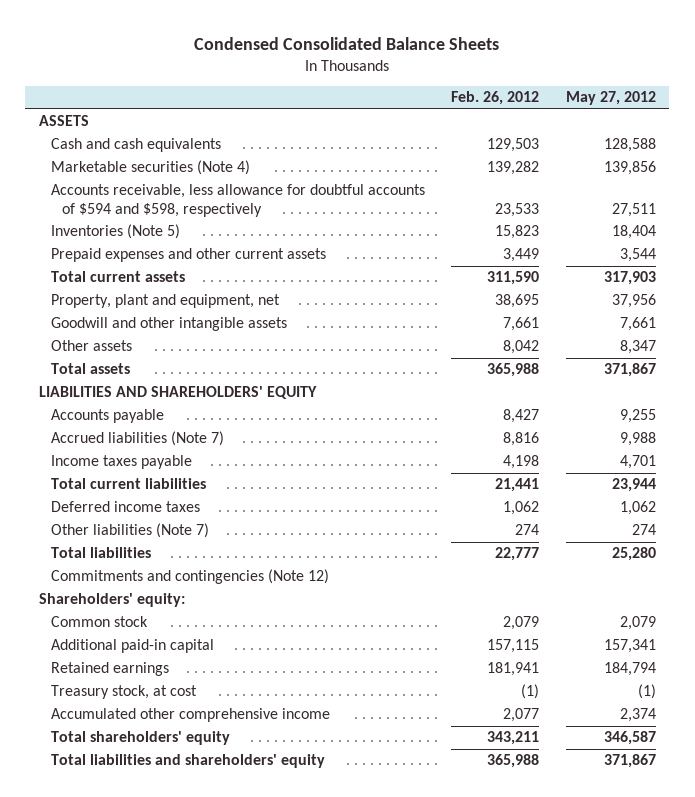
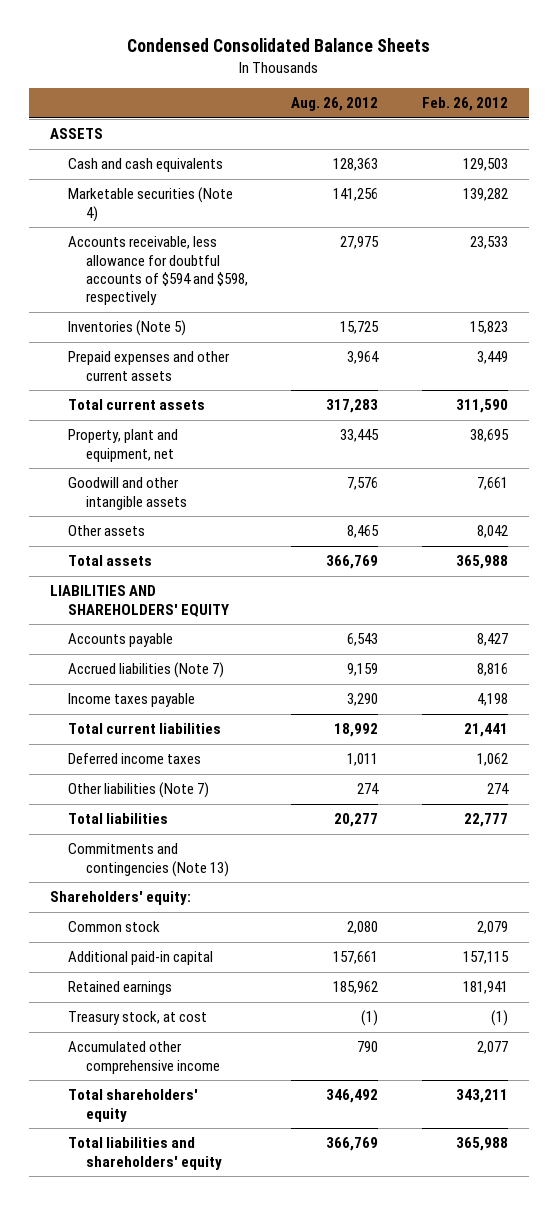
[565,91,656,106] May 27, 2012 -> none
none -> [291,97,379,112] Aug. 26, 2012
[50,569,329,585] Commitments and contingencies (Note 12) -> [68,843,230,877] Commitments and contingencies (Note 13)

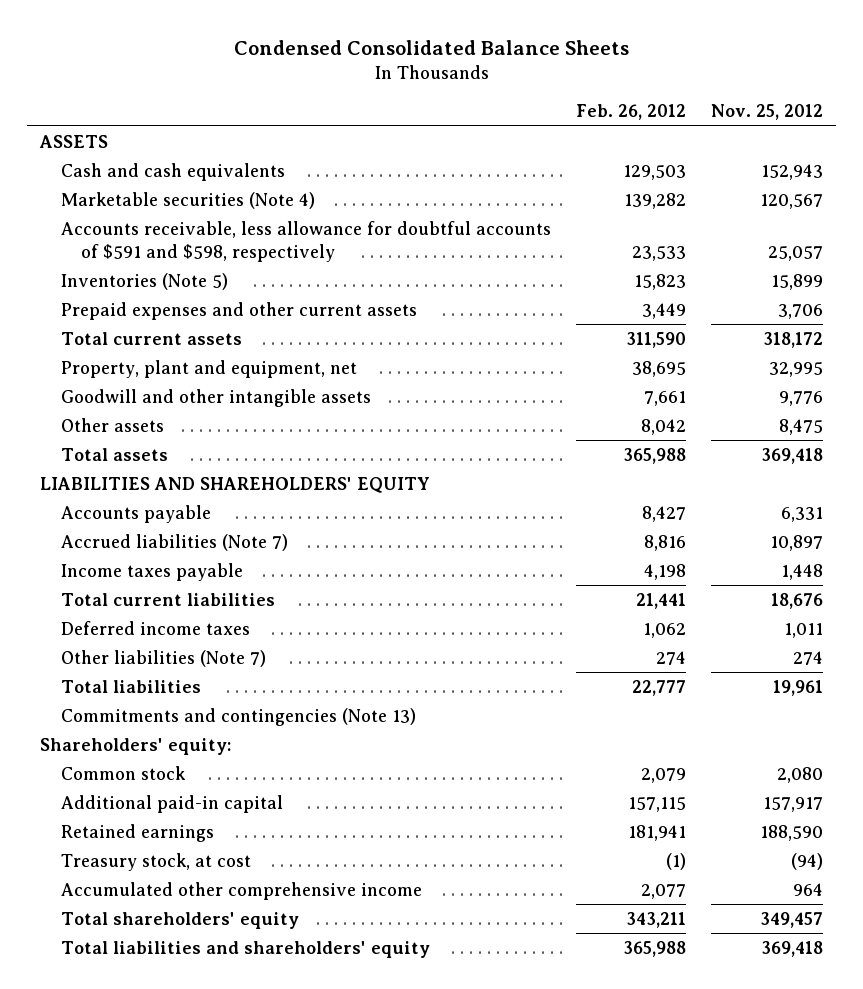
[291,97,379,112] Aug. 26, 2012 -> none
none -> [711,104,824,121] Nov. 25, 2012
[68,236,249,306] Accounts receivable, less allowance for doubtful accounts of $594 and $598, respectively -> [60,220,551,262] Accounts receivable, less allowance for doubtful accounts of $591 and $598, respectively

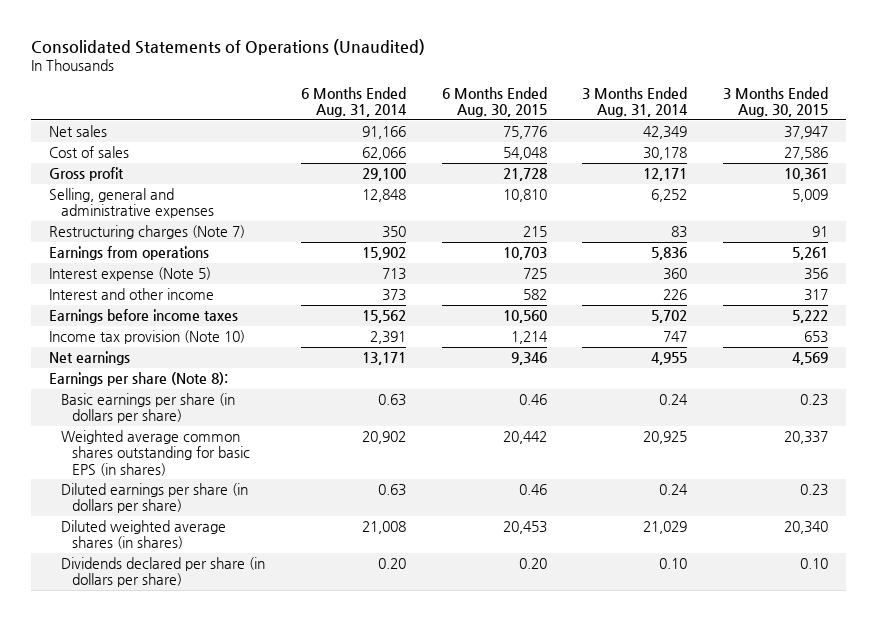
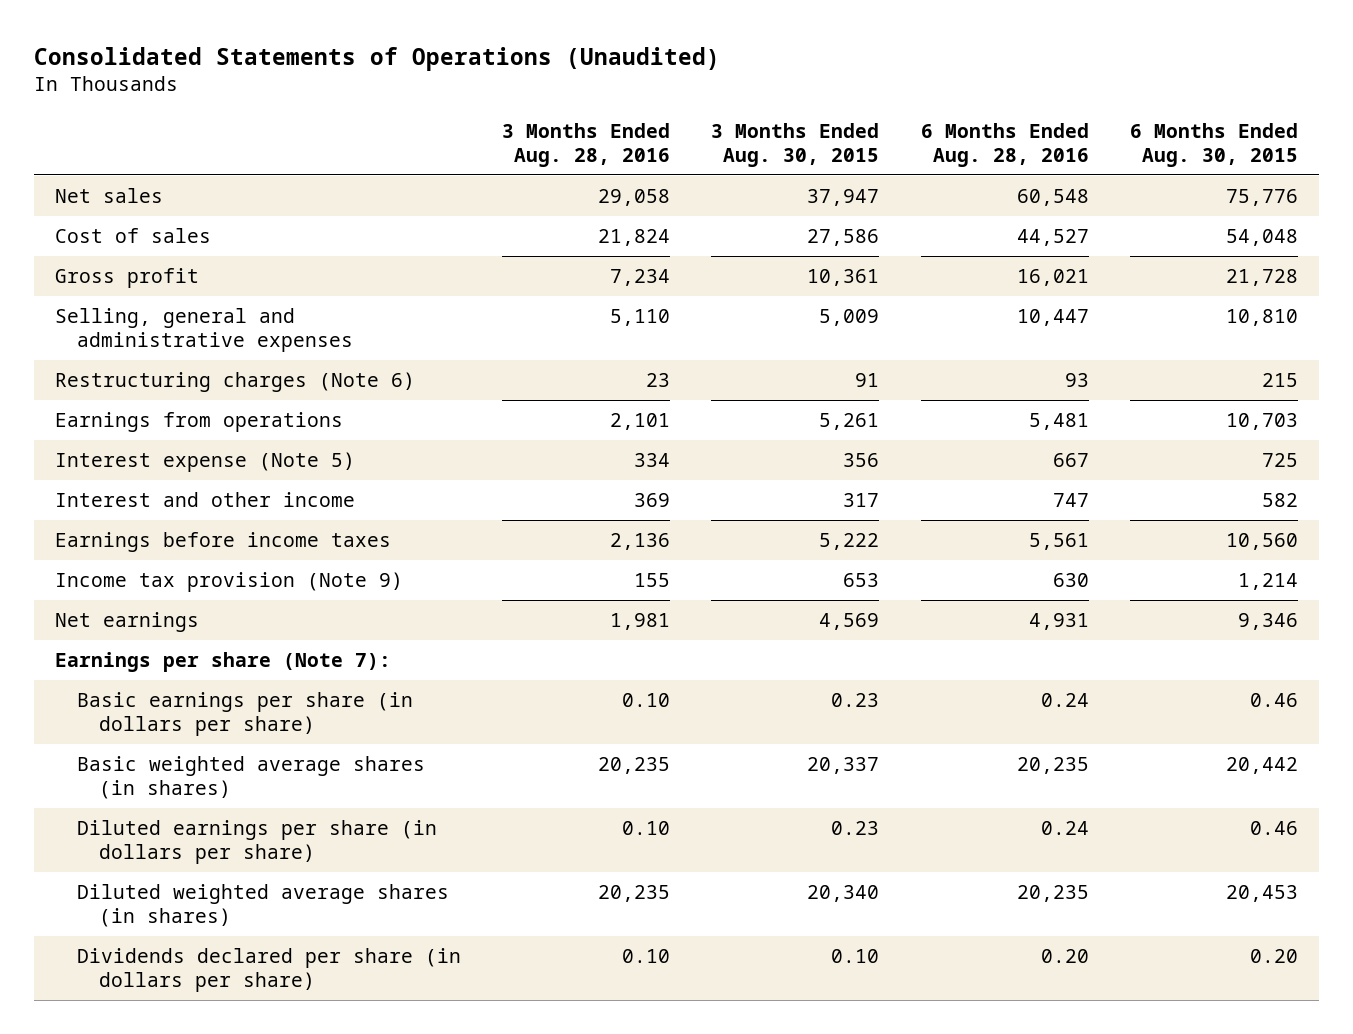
[300,86,407,118] 6 Months Ended Aug. 31, 2014 -> none
[582,86,689,118] 3 Months Ended Aug. 31, 2014 -> none
none -> [502,122,671,167] 3 Months Ended Aug. 28, 2016
none -> [920,122,1089,167] 6 Months Ended Aug. 28, 2016
[48,225,245,240] Restructuring charges (Note 7) -> [54,371,415,392] Restructuring charges (Note 6)
[48,330,245,345] Income tax provision (Note 10) -> [54,571,403,592] Income tax provision (Note 9)
[48,372,228,387] Earnings per share (Note 8): -> [54,651,391,672] Earnings per share (Note 7):
[60,430,251,476] Weighted average common shares outstanding for basic EPS (in shares) -> [76,755,425,800] Basic weighted average shares (in shares)

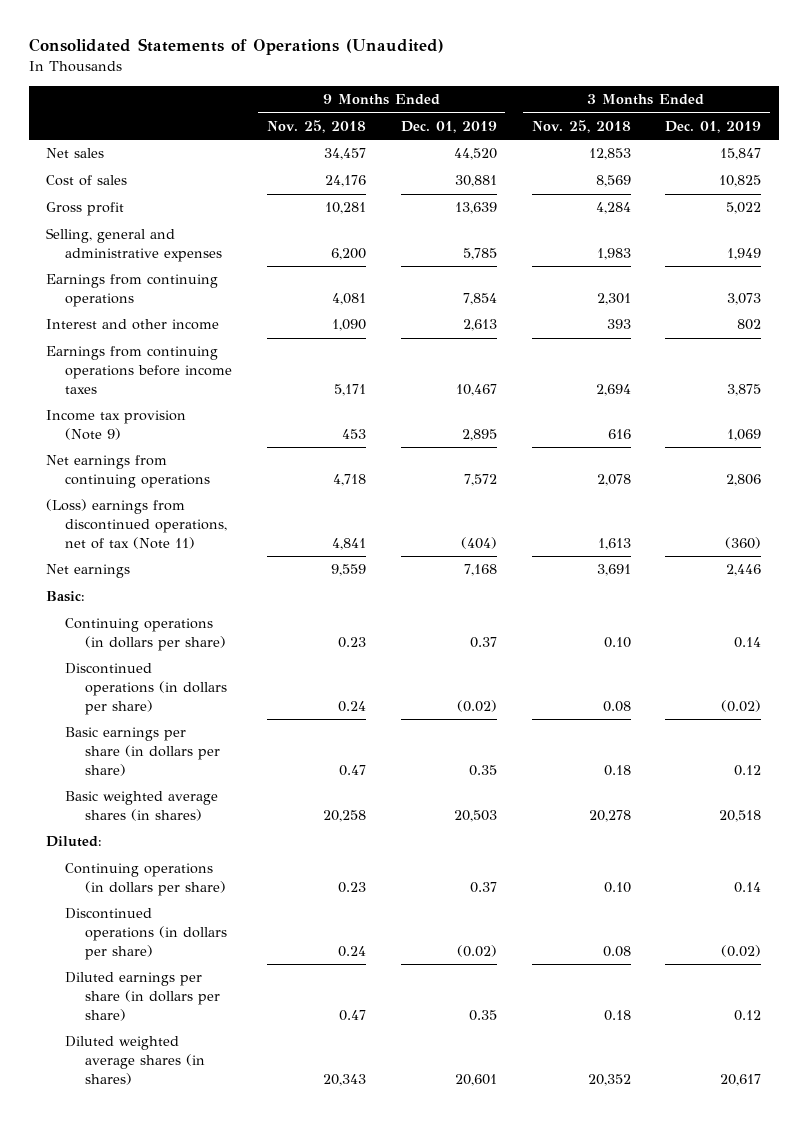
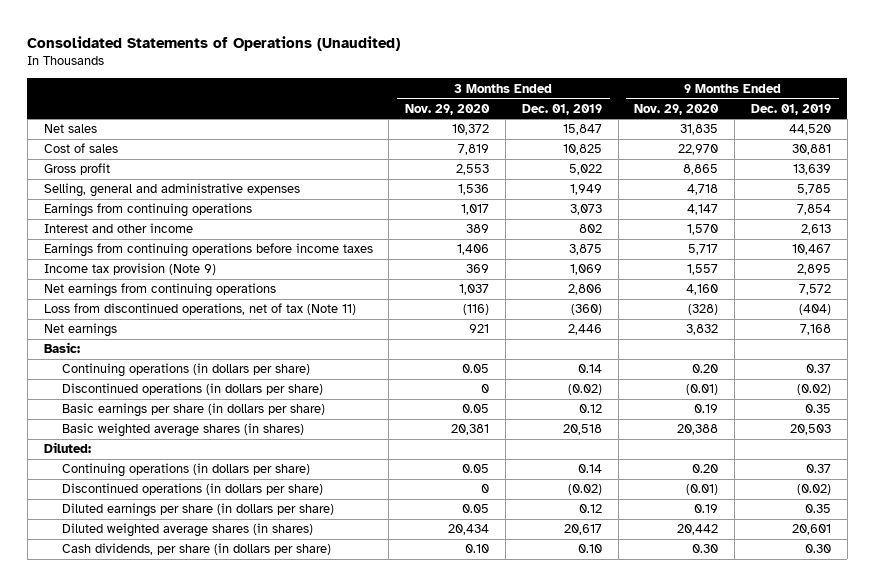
[267,119,367,133] Nov. 25, 2018 -> none
[531,119,631,133] Nov. 25, 2018 -> none
none -> [405,103,491,115] Nov. 29, 2020
none -> [634,103,720,115] Nov. 29, 2020
[45,499,228,549] (Loss) earnings from discontinued operations, net of tax (Note 11) -> [43,303,356,316] Loss from discontinued operations, net of tax (Note 11)
none -> [61,543,331,556] Cash dividends, per share (in dollars per share)

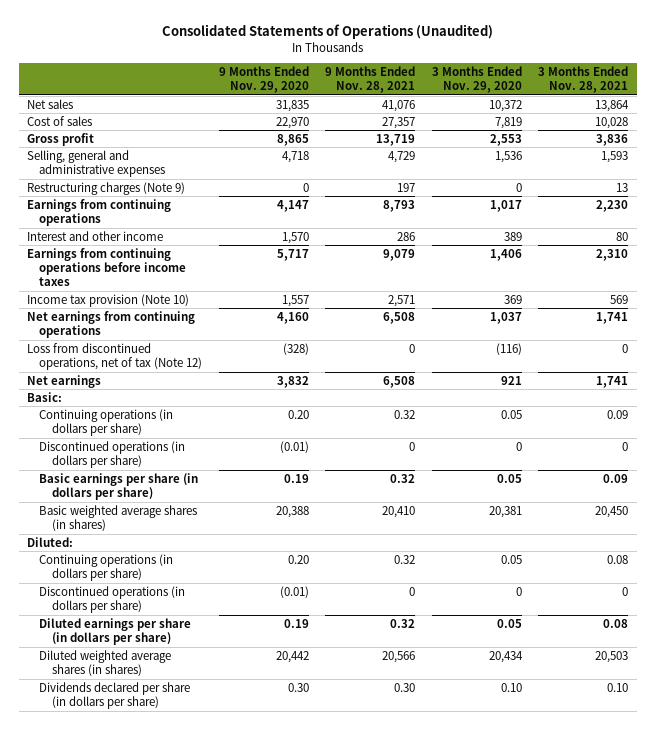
[521,103,602,115] Dec. 01, 2019 -> none
[751,103,832,115] Dec. 01, 2019 -> none
none -> [325,65,416,93] 9 Months Ended Nov. 28, 2021
none -> [538,65,629,93] 3 Months Ended Nov. 28, 2021
none -> [26,181,185,195] Restructuring charges (Note 9)
[43,263,216,276] Income tax provision (Note 9) -> [26,293,189,307] Income tax provision (Note 10)
[43,303,356,316] Loss from discontinued operations, net of tax (Note 11) -> [26,342,203,371] Loss from discontinued operations, net of tax (Note 12)
[61,543,331,556] Cash dividends, per share (in dollars per share) -> [39,681,191,710] Dividends declared per share (in dollars per share)

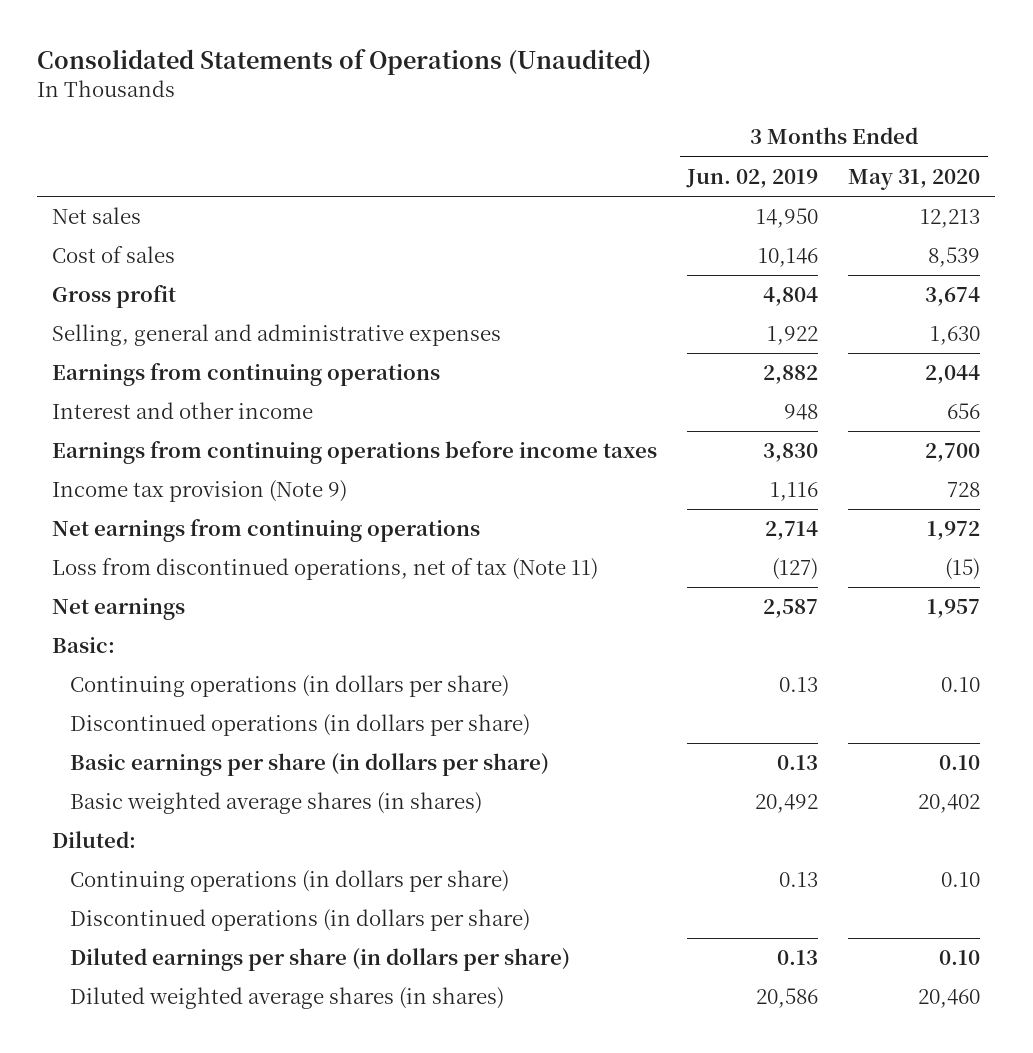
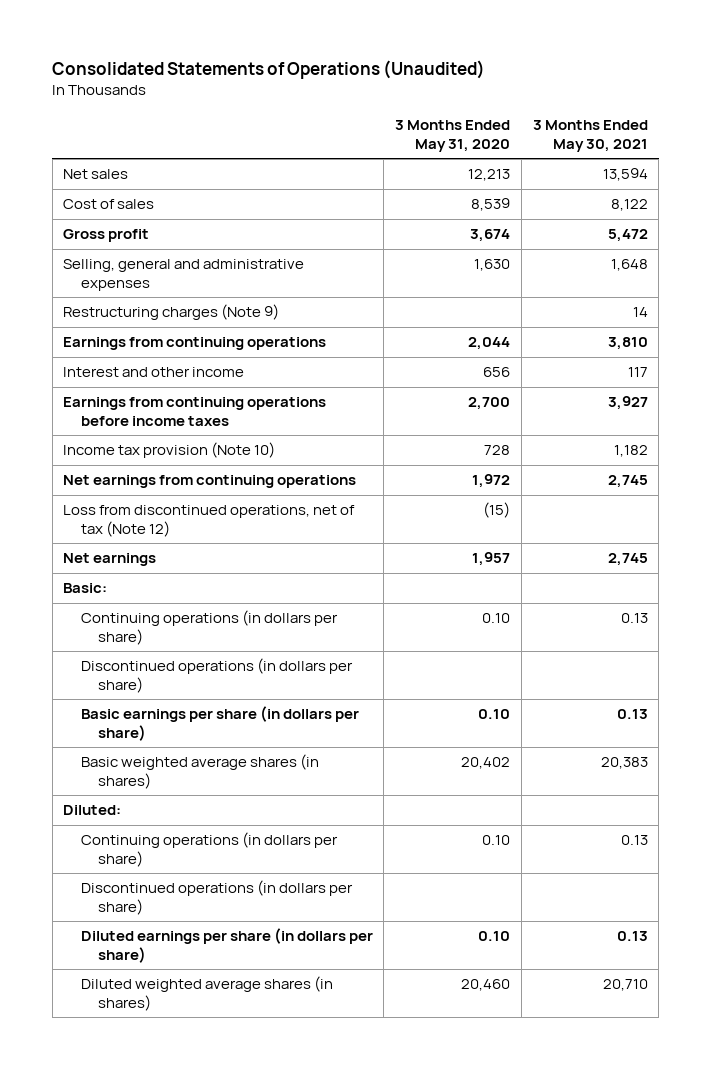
[686,168,819,188] Jun. 02, 2019 -> none
none -> [532,120,648,152] 3 Months Ended May 30, 2021
none -> [63,304,280,321] Restructuring charges (Note 9)
[52,480,348,503] Income tax provision (Note 9) -> [63,442,276,459] Income tax provision (Note 10)
[52,558,599,581] Loss from discontinued operations, net of tax (Note 11) -> [63,505,356,537] Loss from discontinued operations, net of tax (Note 12)

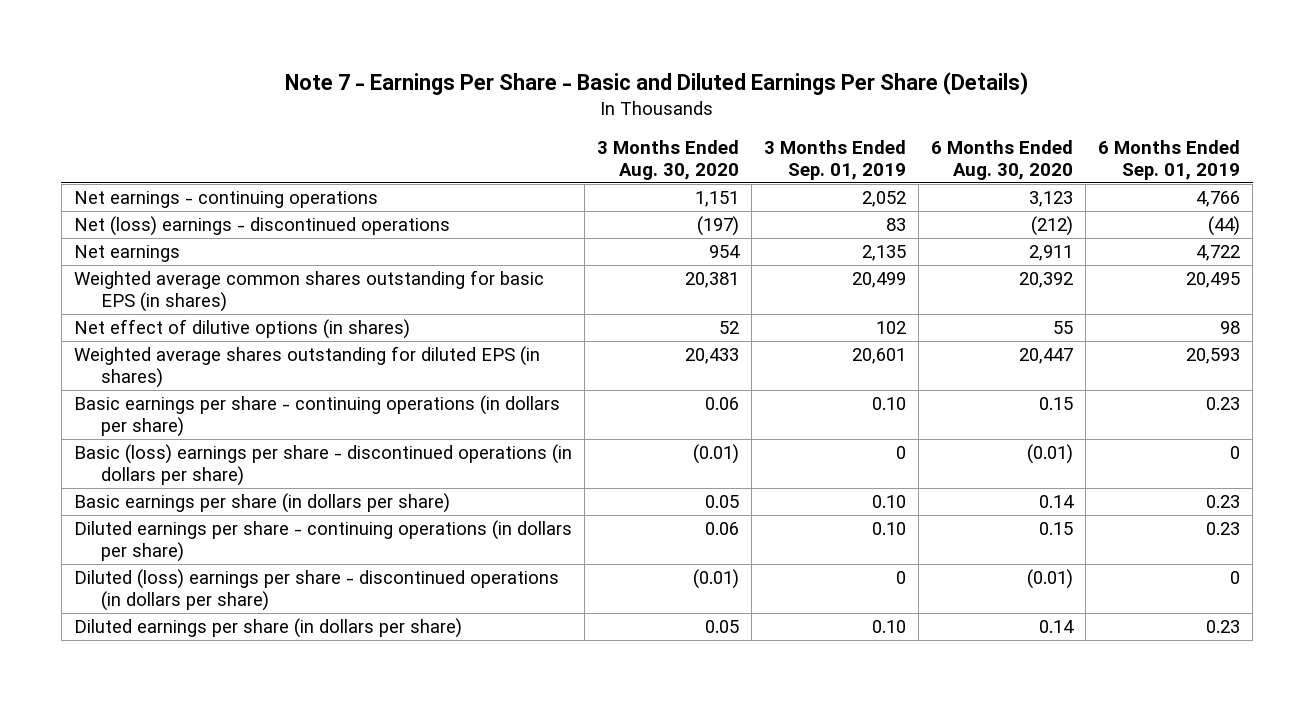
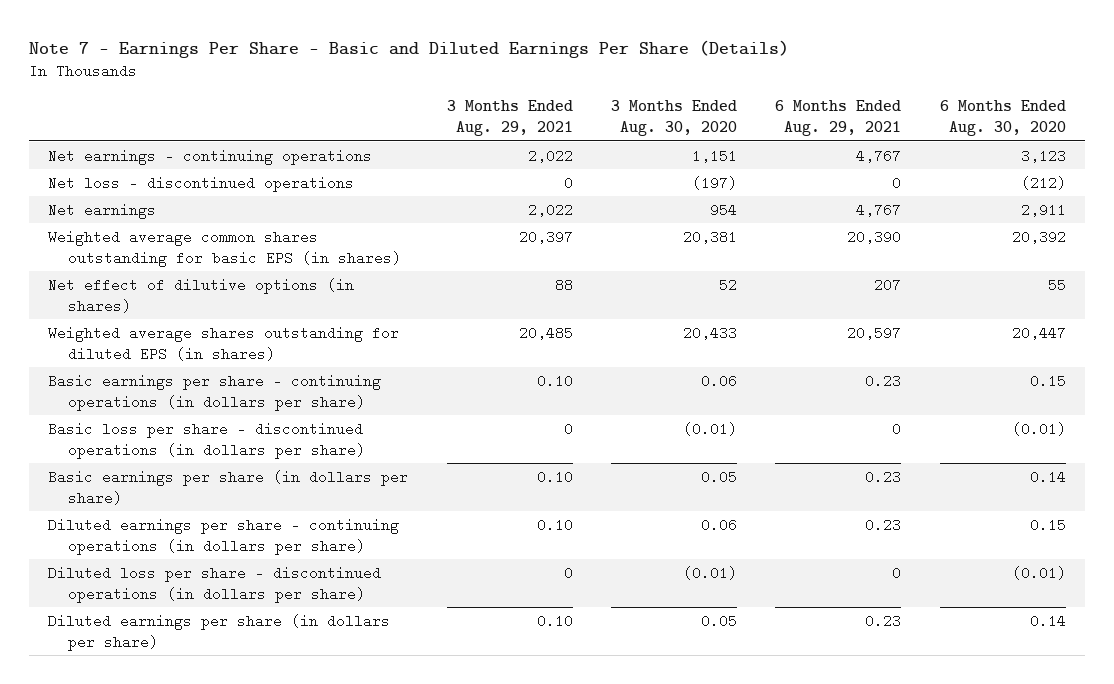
[763,139,906,181] 3 Months Ended Sep. 01, 2019 -> none
[1098,139,1241,181] 6 Months Ended Sep. 01, 2019 -> none
none -> [446,100,573,137] 3 Months Ended Aug. 29, 2021
none -> [775,100,902,137] 6 Months Ended Aug. 29, 2021
[73,216,450,237] Net (loss) earnings - discontinued operations -> [48,175,355,192] Net loss - discontinued operations
[73,444,572,487] Basic (loss) earnings per share - discontinued operations (in dollars per share) -> [48,421,366,459] Basic loss per share - discontinued operations (in dollars per share)
[73,569,559,612] Diluted (loss) earnings per share - discontinued operations (in dollars per share) -> [48,565,382,603] Diluted loss per share - discontinued operations (in dollars per share)

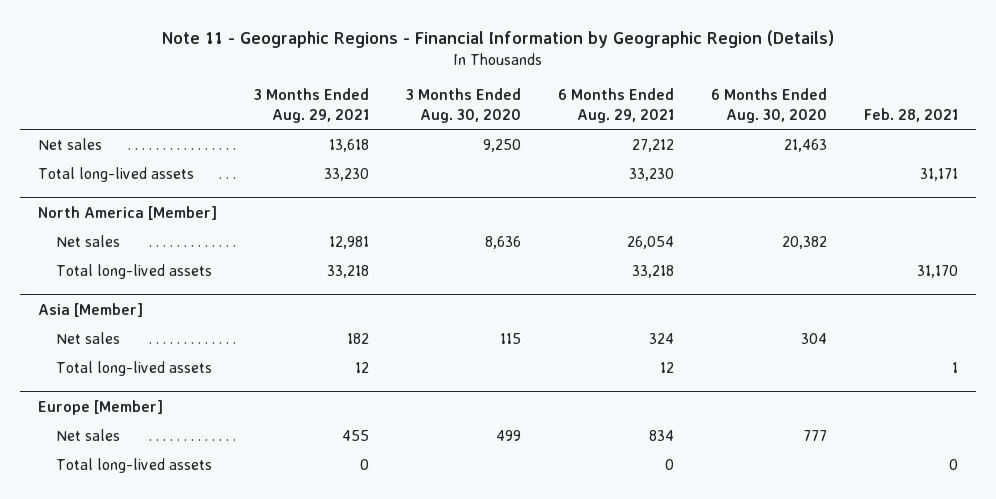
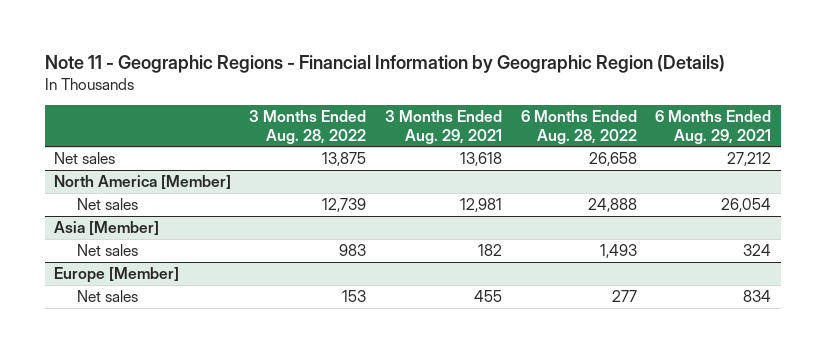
[406,88,522,123] 3 Months Ended Aug. 30, 2020 -> none
[710,88,827,123] 6 Months Ended Aug. 30, 2020 -> none
[863,107,958,122] Feb. 28, 2021 -> none
none -> [249,109,367,144] 3 Months Ended Aug. 28, 2022
none -> [520,109,637,144] 6 Months Ended Aug. 28, 2022
[38,166,195,182] Total long-lived assets -> none
[55,263,212,279] Total long-lived assets -> none
[55,360,212,376] Total long-lived assets -> none
[55,457,212,473] Total long-lived assets -> none

